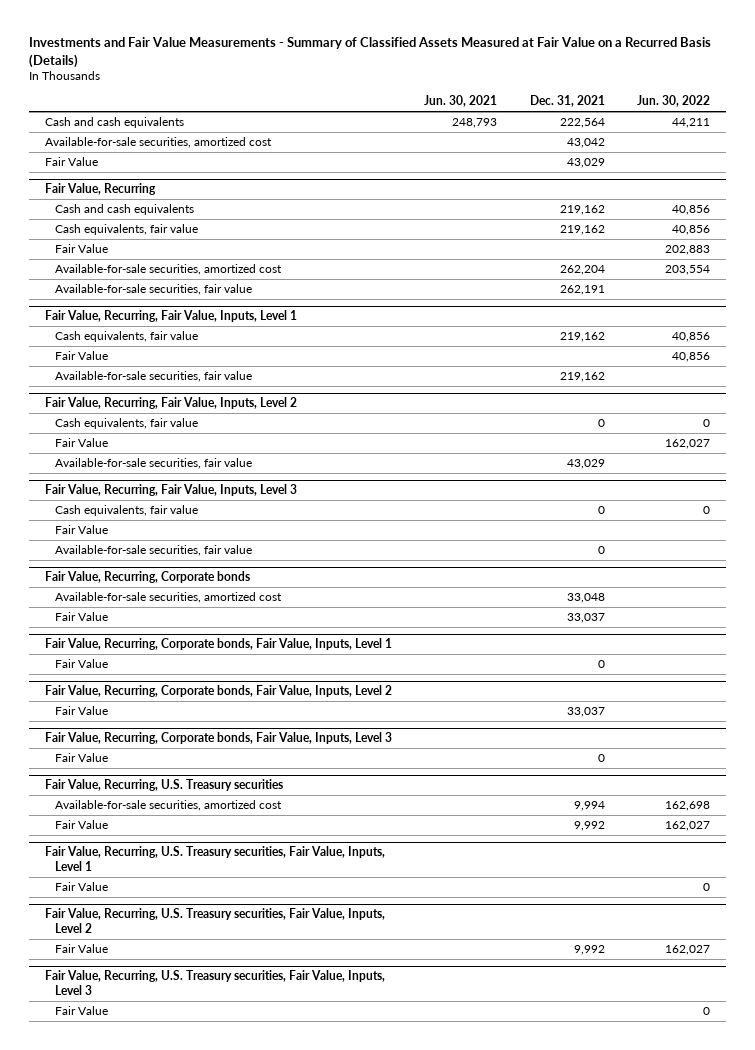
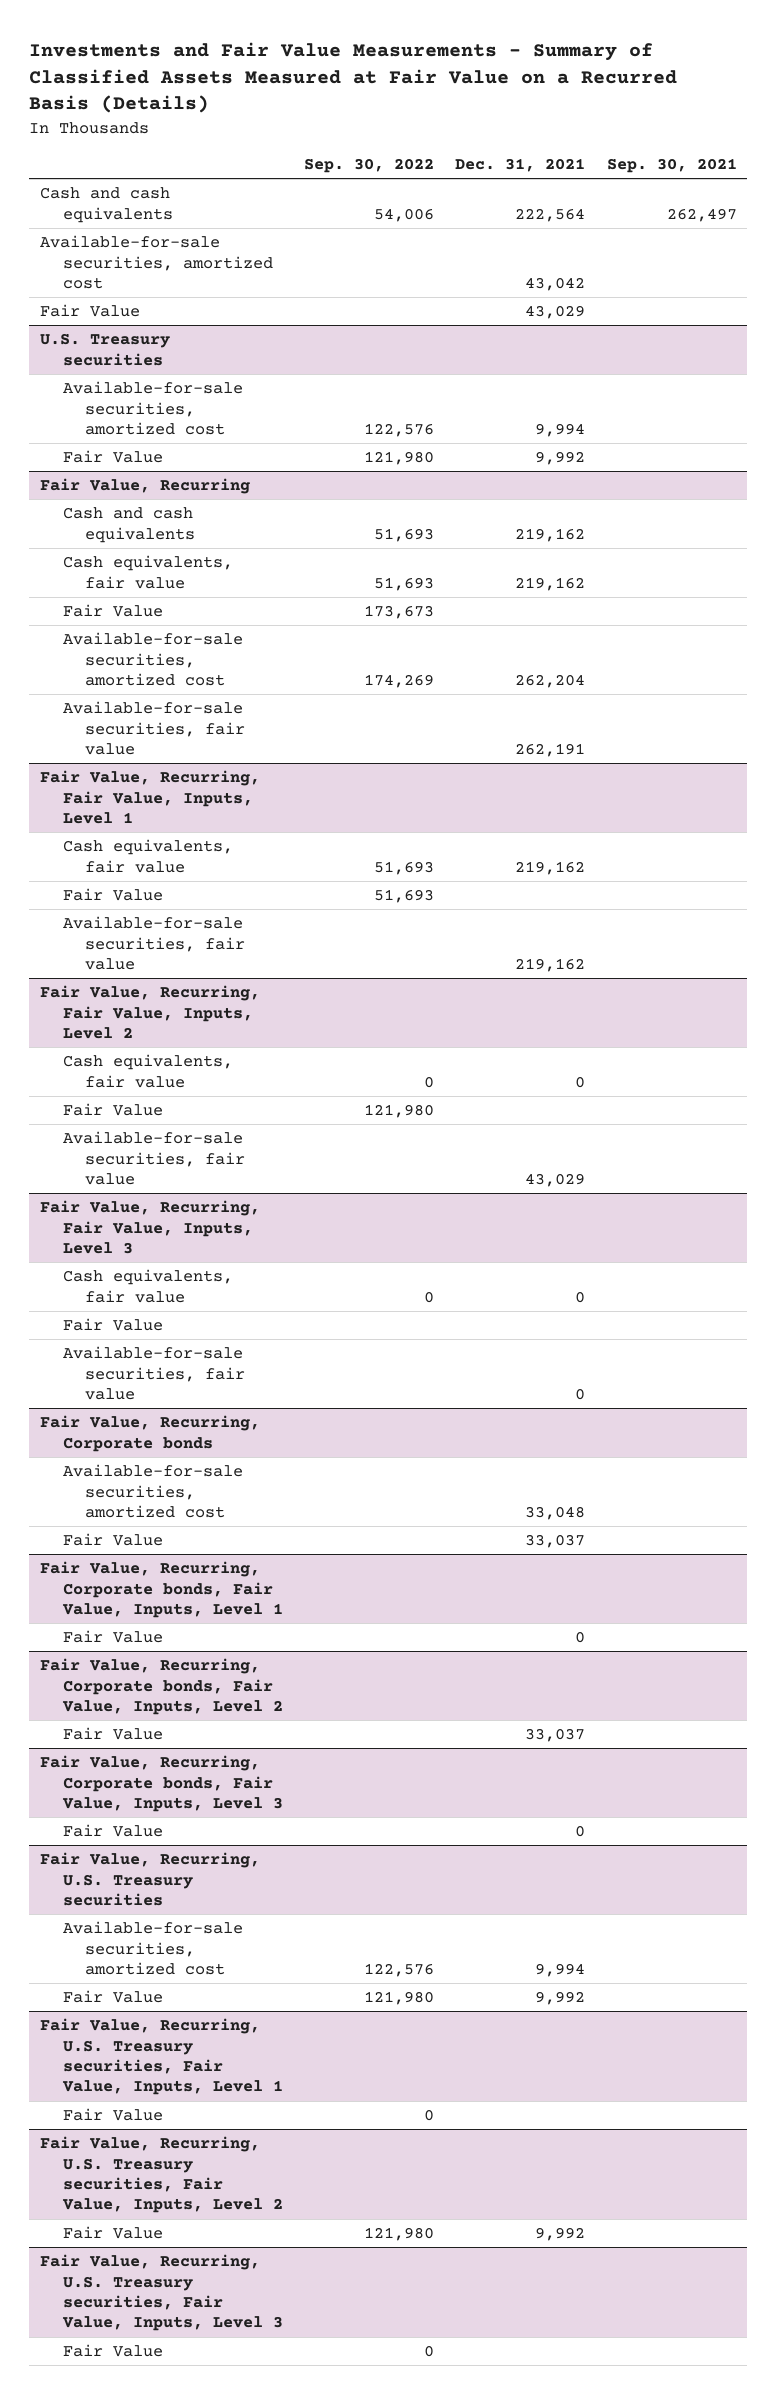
[424,95,498,108] Jun. 30, 2021 -> none
[636,95,710,108] Jun. 30, 2022 -> none
none -> [304,157,435,173] Sep. 30, 2022
none -> [606,157,737,173] Sep. 30, 2021
none -> [39,333,170,366] U.S. Treasury securities
none -> [62,381,243,435] Available-for-sale securities, amortized cost
none -> [62,450,163,464] Fair Value

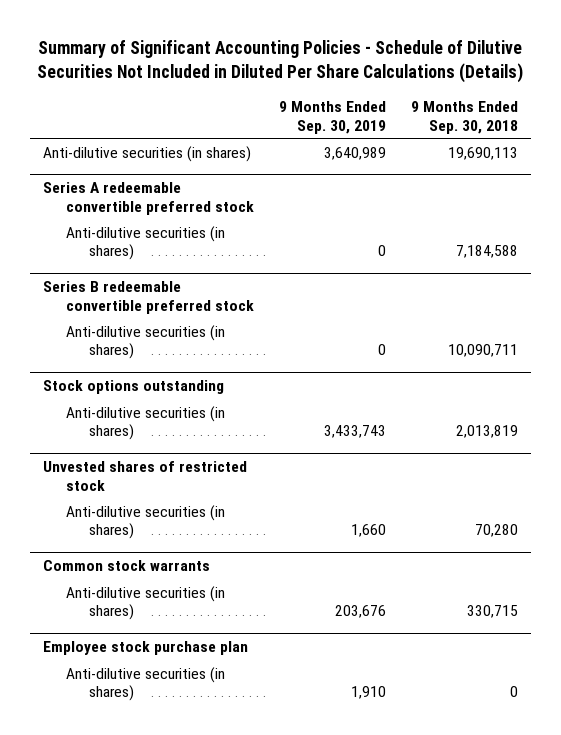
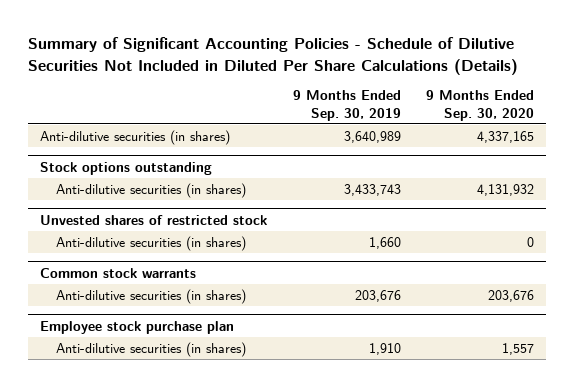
[411,100,519,134] 9 Months Ended Sep. 30, 2018 -> none
none -> [425,90,534,121] 9 Months Ended Sep. 30, 2020
[42,182,254,215] Series A redeemable convertible preferred stock -> none
[65,225,225,261] Anti-dilutive securities (in shares) -> none
[42,281,254,314] Series B redeemable convertible preferred stock -> none
[65,324,225,360] Anti-dilutive securities (in shares) -> none

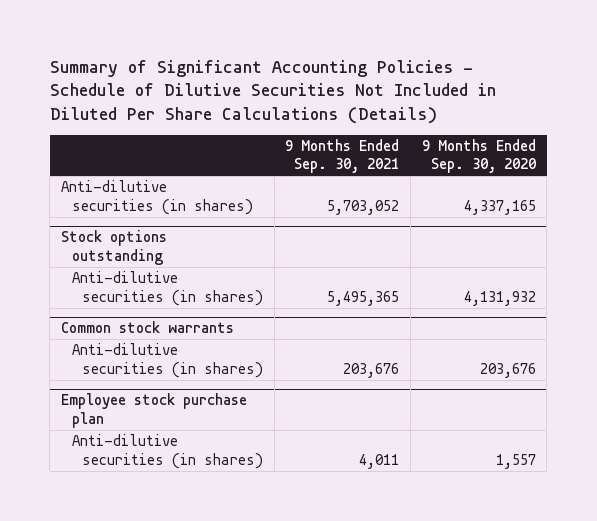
[292,90,401,121] 9 Months Ended Sep. 30, 2019 -> none
none -> [285,139,400,174] 9 Months Ended Sep. 30, 2021
[40,214,268,225] Unvested shares of restricted stock -> none
[55,235,246,251] Anti-dilutive securities (in shares) -> none

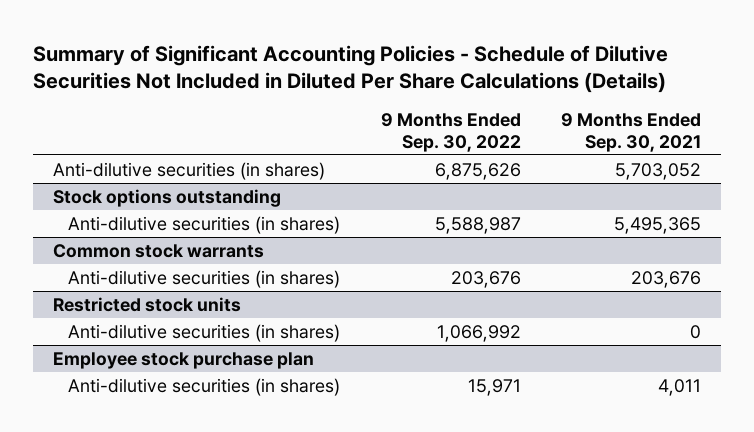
[421,139,536,174] 9 Months Ended Sep. 30, 2020 -> none
none -> [380,113,521,152] 9 Months Ended Sep. 30, 2022
none -> [52,296,241,312] Restricted stock units
none -> [68,323,341,342] Anti-dilutive securities (in shares)

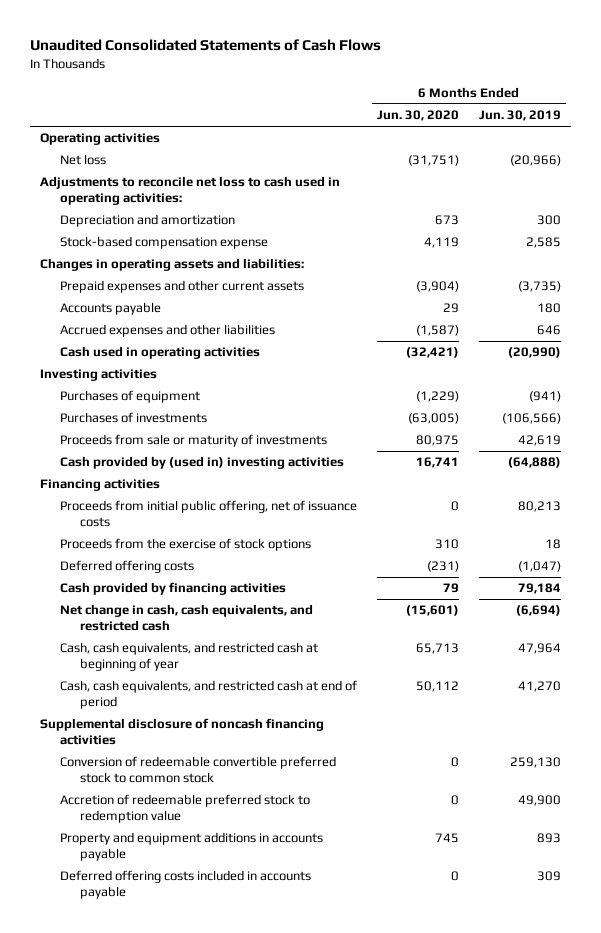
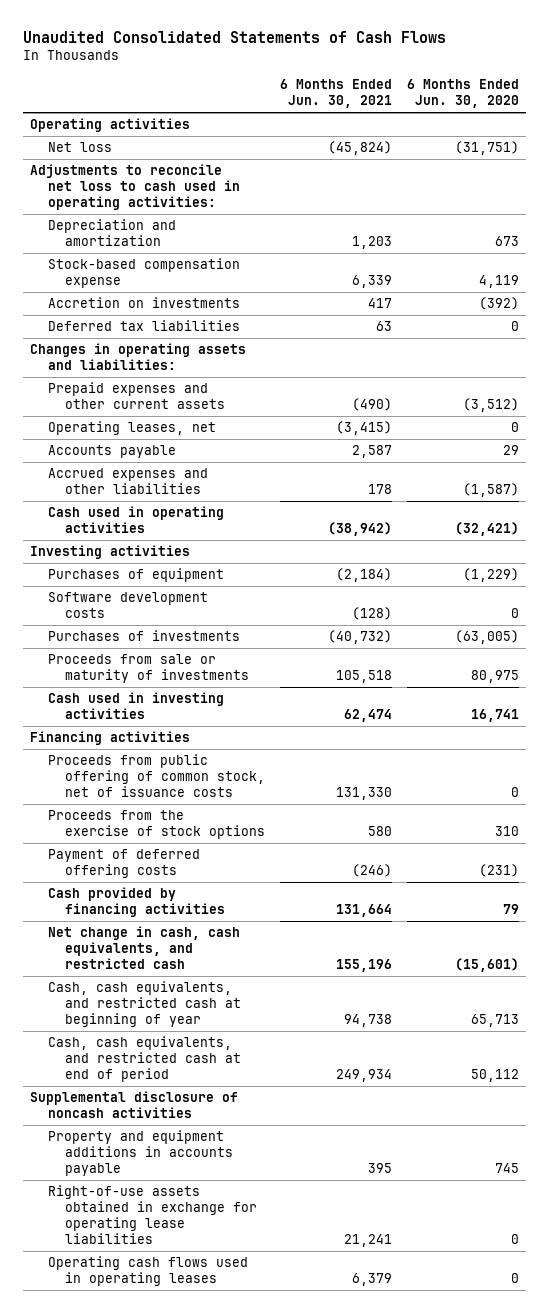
[478,110,561,122] Jun. 30, 2019 -> none
none -> [280,79,393,109] 6 Months Ended Jun. 30, 2021
none -> [47,297,240,309] Accretion on investments
none -> [47,320,240,332] Deferred tax liabilities
[415,281,459,293] (3,904) -> [462,398,519,413] (3,512)
none -> [47,421,216,436] Operating leases, net
none -> [47,592,208,619] Software development costs
[59,456,344,470] Cash provided by (used in) investing activities -> [47,692,224,720] Cash used in investing activities
[59,500,357,527] Proceeds from initial public offering, net of issuance costs -> [47,754,266,798] Proceeds from public offering of common stock, net of issuance costs
[59,560,194,574] Deferred offering costs -> [47,849,200,879] Payment of deferred offering costs
[59,756,336,783] Conversion of redeemable convertible preferred stock to common stock -> none
[59,794,310,823] Accretion of redeemable preferred stock to redemption value -> none
[39,718,324,745] Supplemental disclosure of noncash financing activities -> [30,1091,239,1119] Supplemental disclosure of noncash activities
[59,870,311,899] Deferred offering costs included in accounts payable -> none
none -> [47,1185,258,1245] Right-of-use assets obtained in exchange for operating lease liabilities
none -> [47,1256,248,1287] Operating cash flows used in operating leases

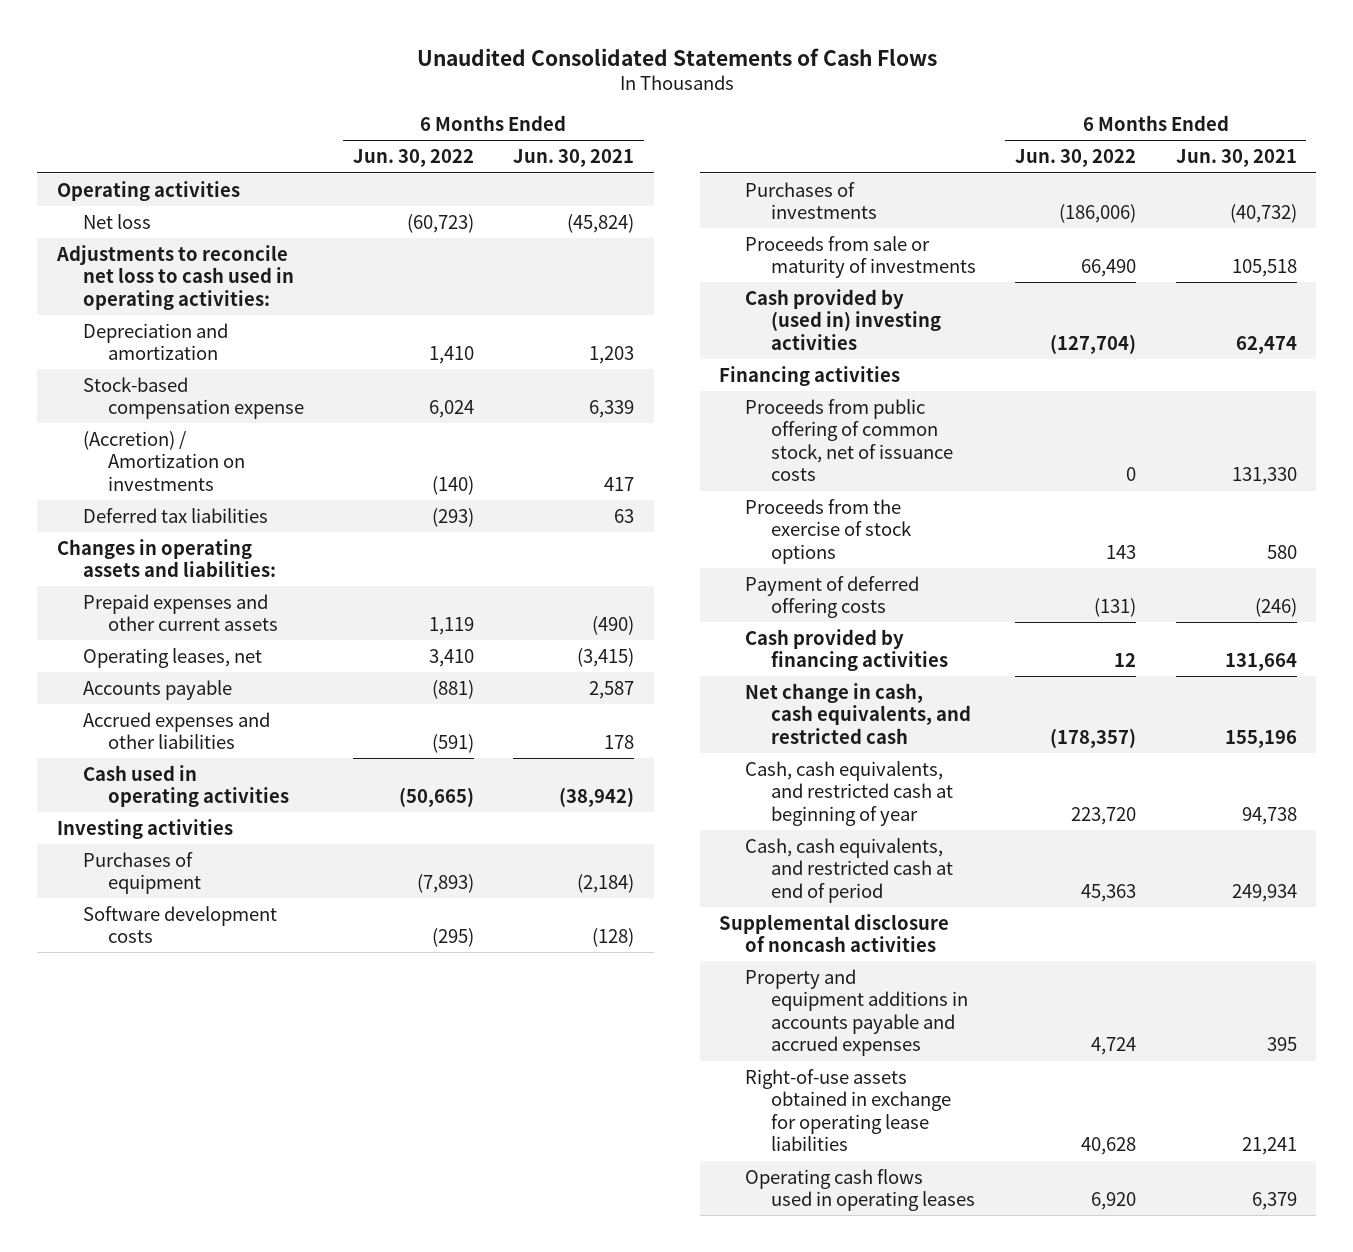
[406,79,519,109] 6 Months Ended Jun. 30, 2020 -> none
none -> [352,149,474,168] Jun. 30, 2022
[47,297,240,309] Accretion on investments -> [82,430,246,491] (Accretion) / Amortization on investments
[47,692,224,720] Cash used in investing activities -> [745,288,942,350] Cash provided by (used in) investing activities
[47,1130,234,1177] Property and equipment additions in accounts payable -> [745,968,969,1057] Property and equipment additions in accounts payable and accrued expenses

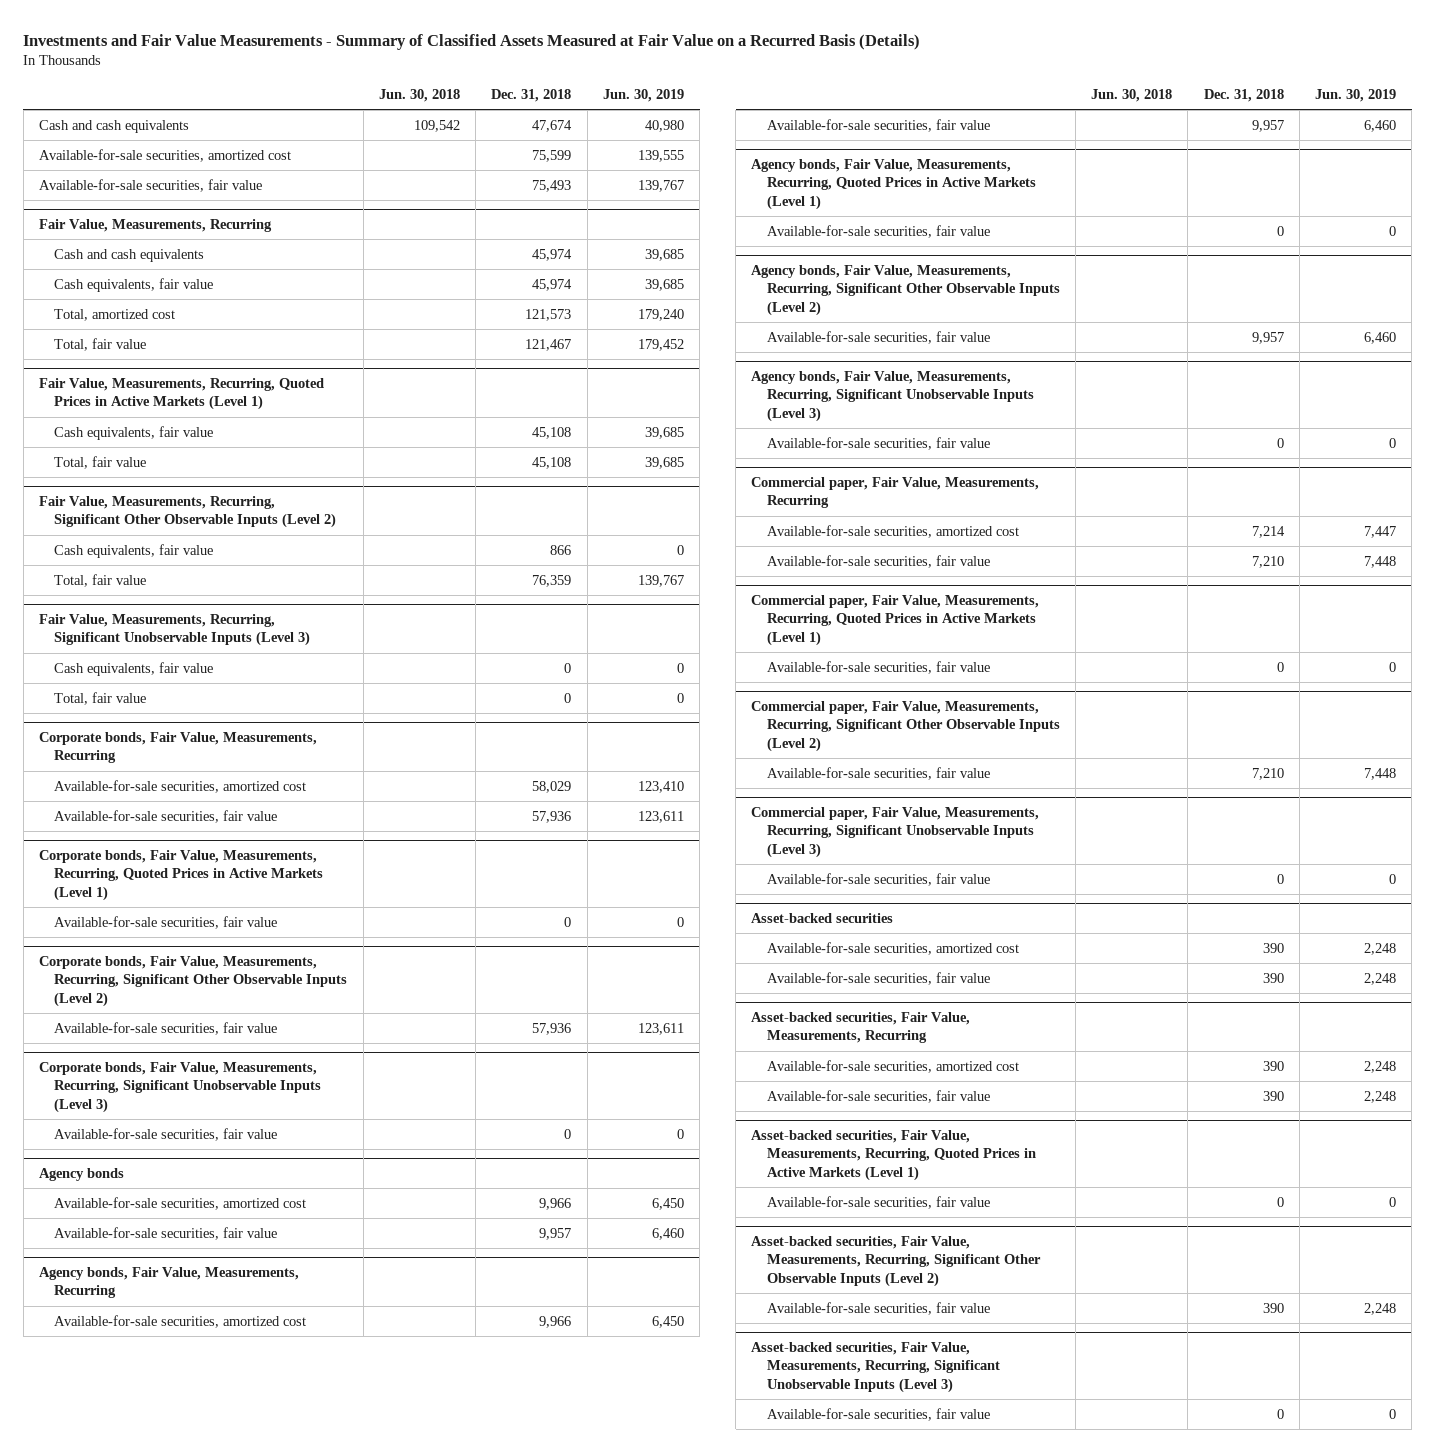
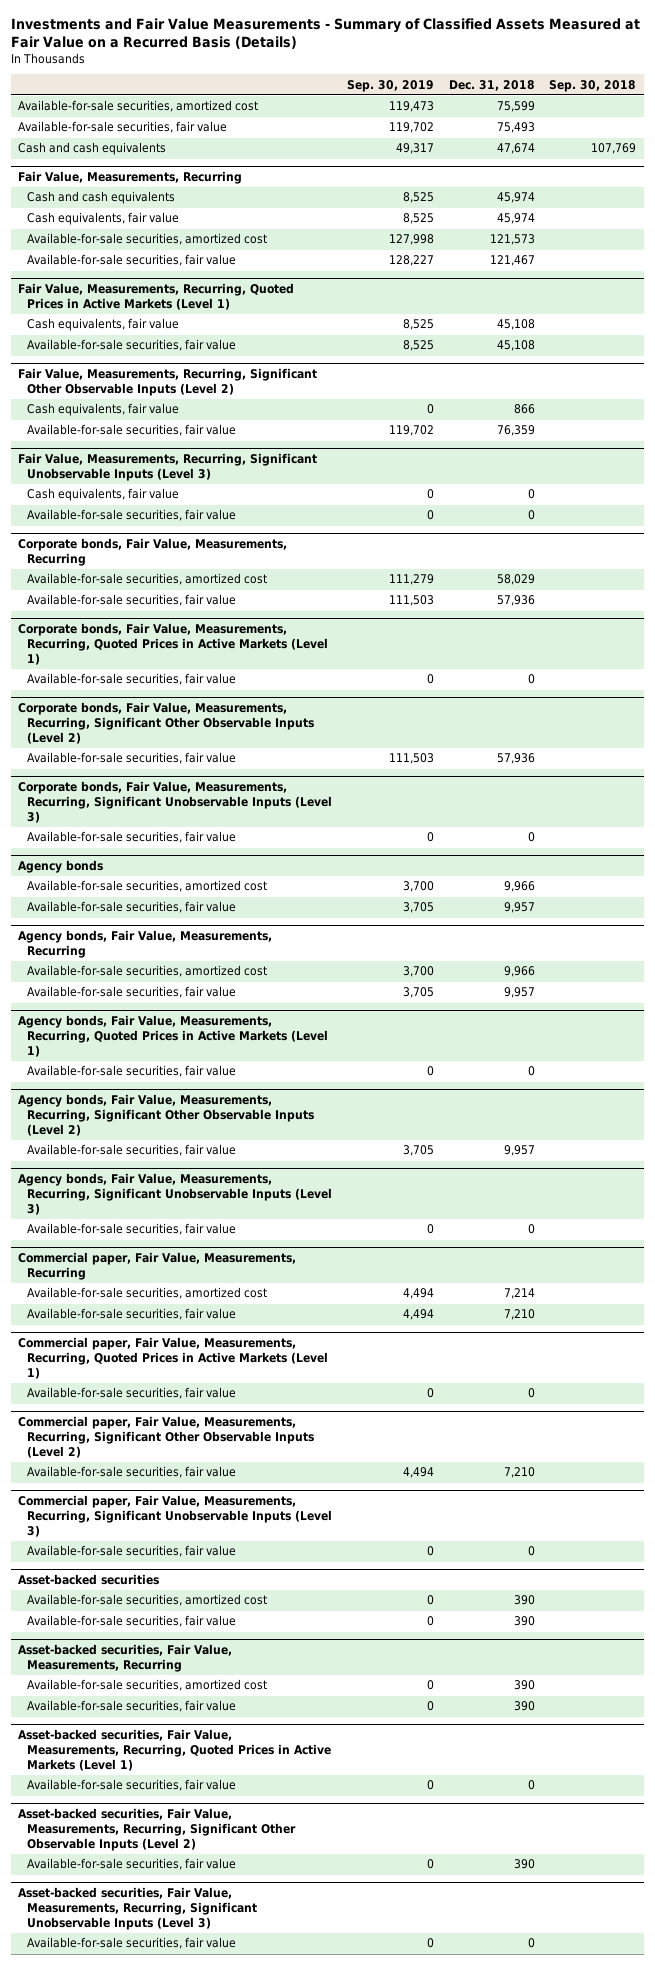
[378,89,460,103] Jun. 30, 2018 -> none
[602,89,684,103] Jun. 30, 2019 -> none
none -> [346,79,434,92] Sep. 30, 2019
none -> [549,79,637,92] Sep. 30, 2018
[39,119,190,133] Cash and cash equivalents -> [18,142,167,156] Cash and cash equivalents
[54,308,176,321] Total, amortized cost -> [27,233,268,246] Available-for-sale securities, amortized cost
[54,337,147,351] Total, fair value -> [27,254,237,267] Available-for-sale securities, fair value
[54,455,147,469] Total, fair value -> [27,339,237,352] Available-for-sale securities, fair value
[54,573,147,587] Total, fair value -> [27,424,237,437] Available-for-sale securities, fair value
[54,691,147,705] Total, fair value -> [27,509,237,522] Available-for-sale securities, fair value

